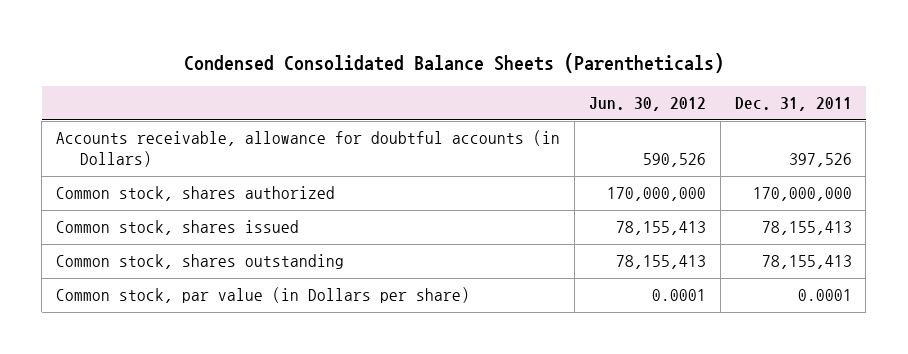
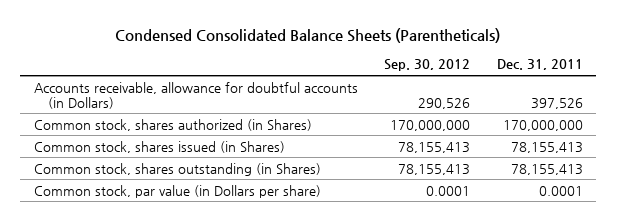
[588,97,706,112] Jun. 30, 2012 -> none
none -> [384,59,471,72] Sep. 30, 2012
[56,186,336,202] Common stock, shares authorized -> [33,118,312,131] Common stock, shares authorized (in Shares)
[56,220,300,236] Common stock, shares issued -> [33,140,285,153] Common stock, shares issued (in Shares)
[56,254,345,270] Common stock, shares outstanding -> [33,162,321,176] Common stock, shares outstanding (in Shares)

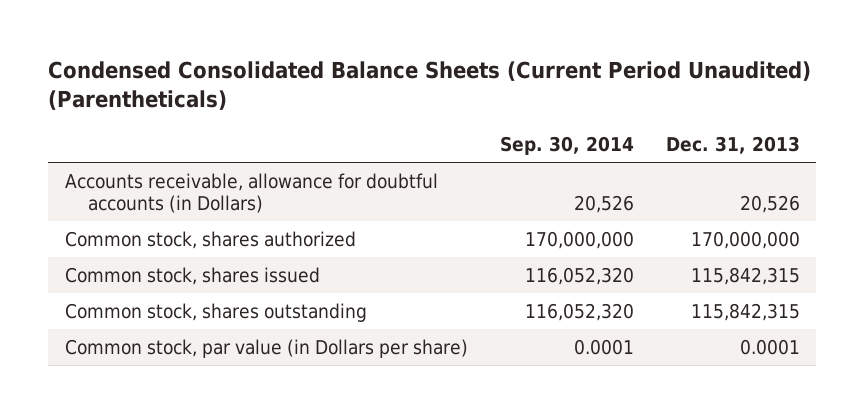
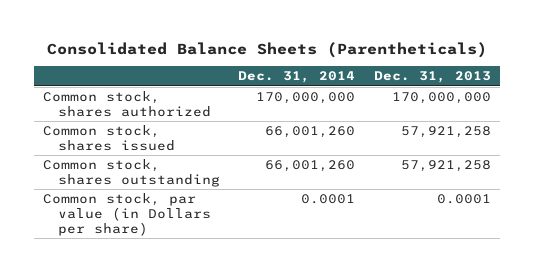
[48,60,812,111] Condensed Consolidated Balance Sheets (Current Period Unaudited) (Parentheticals) -> [46,41,487,58] Consolidated Balance Sheets (Parentheticals)
[499,136,634,156] Sep. 30, 2014 -> none
none -> [238,71,356,84] Dec. 31, 2014
[64,172,438,213] Accounts receivable, allowance for doubtful accounts (in Dollars) -> none
[691,266,801,285] 115,842,315 -> [400,126,491,139] 57,921,258
[691,302,801,321] 115,842,315 -> [400,160,491,173] 57,921,258

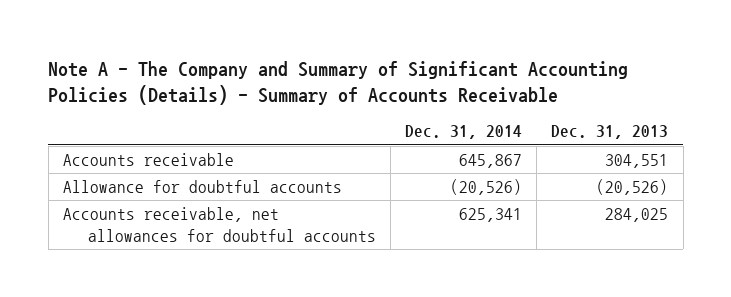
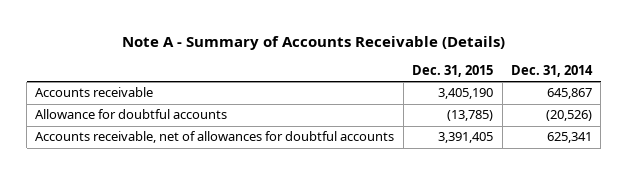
[48,60,629,105] Note A - The Company and Summary of Significant Accounting Policies (Details) - Summary of Accounts Receivable -> [121,35,505,50] Note A - Summary of Accounts Receivable (Details)
[551,125,669,140] Dec. 31, 2013 -> none
none -> [412,64,494,77] Dec. 31, 2015
[62,207,377,242] Accounts receivable, net allowances for doubtful accounts -> [35,131,395,144] Accounts receivable, net of allowances for doubtful accounts

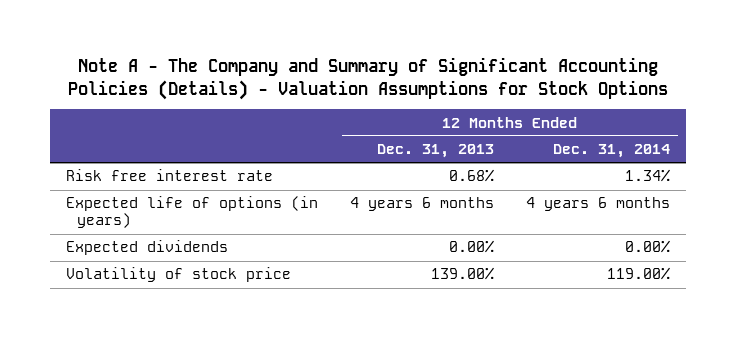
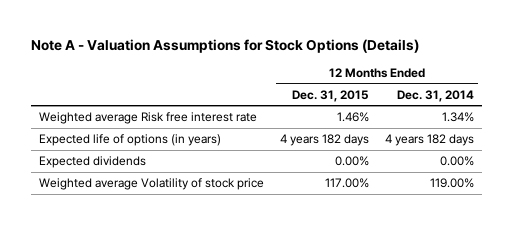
[68,57,669,100] Note A - The Company and Summary of Significant Accounting Policies (Details) - Valuation Assumptions for Stock Options -> [31,39,420,54] Note A - Valuation Assumptions for Stock Options (Details)
[377,144,495,159] Dec. 31, 2013 -> none
none -> [292,89,370,102] Dec. 31, 2015
[65,169,273,182] Risk free interest rate -> [39,112,258,125] Weighted average Risk free interest rate
[526,197,671,212] 4 years 6 months -> [385,134,475,147] 4 years 182 days
[65,267,291,283] Volatility of stock price -> [39,178,265,191] Weighted average Volatility of stock price

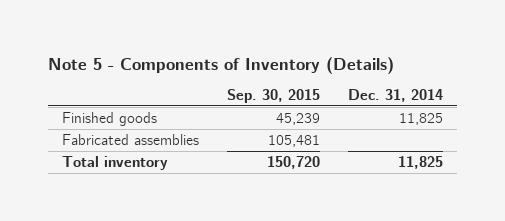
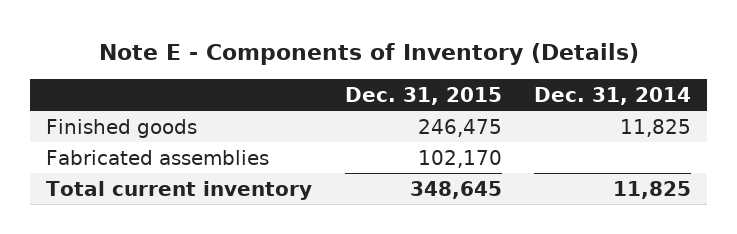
[47,56,394,74] Note 5 - Components of Inventory (Details) -> [98,42,639,65] Note E - Components of Inventory (Details)
[227,89,321,104] Sep. 30, 2015 -> none
none -> [344,86,502,105] Dec. 31, 2015
[61,155,168,170] Total inventory -> [46,180,313,200] Total current inventory

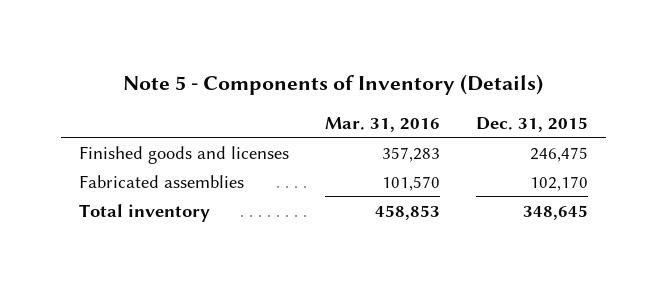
[98,42,639,65] Note E - Components of Inventory (Details) -> [123,73,544,95] Note 5 - Components of Inventory (Details)
[534,86,692,105] Dec. 31, 2014 -> none
none -> [324,116,440,132] Mar. 31, 2016
[46,118,198,138] Finished goods -> [78,145,289,164] Finished goods and licenses
[46,180,313,200] Total current inventory -> [78,203,210,222] Total inventory

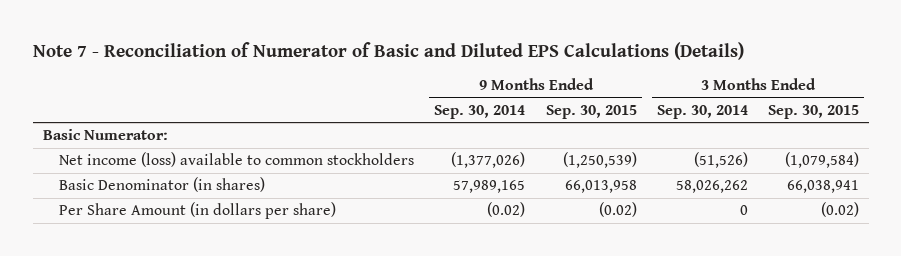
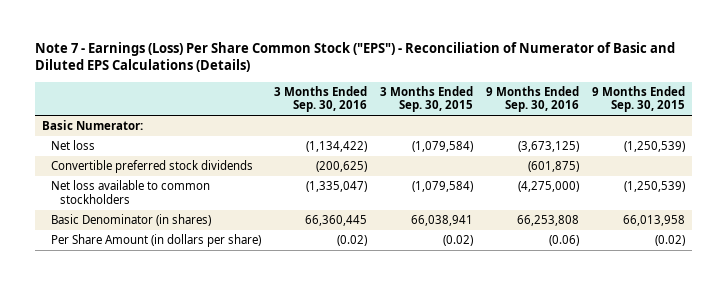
[32,42,744,61] Note 7 - Reconciliation of Numerator of Basic and Diluted EPS Calculations (Details) -> [34,41,675,73] Note 7 - Earnings (Loss) Per Share Common Stock ("EPS") - Reconciliation of Numerator of Basic and Diluted EPS Calculations (Details)
[434,105,526,120] Sep. 30, 2014 -> none
[656,105,748,120] Sep. 30, 2014 -> none
none -> [274,85,368,113] 3 Months Ended Sep. 30, 2016
none -> [486,85,580,113] 9 Months Ended Sep. 30, 2016
none -> [50,140,95,151] Net loss
none -> [50,160,253,174] Convertible preferred stock dividends
[59,152,415,168] Net income (loss) available to common stockholders -> [50,180,210,204] Net loss available to common stockholders

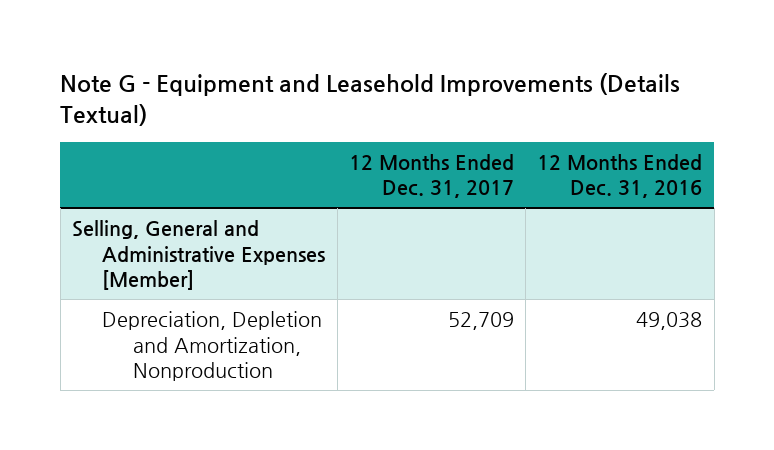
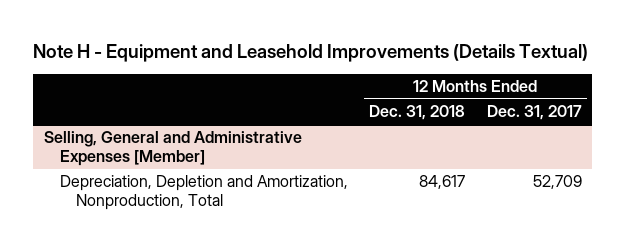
[60,73,681,126] Note G - Equipment and Leasehold Improvements (Details Textual) -> [33,44,589,63] Note H - Equipment and Leasehold Improvements (Details Textual)
[537,153,703,199] 12 Months Ended Dec. 31, 2016 -> none
none -> [369,105,466,121] Dec. 31, 2018
[102,310,323,382] Depreciation, Depletion and Amortization, Nonproduction -> [60,175,349,211] Depreciation, Depletion and Amortization, Nonproduction, Total

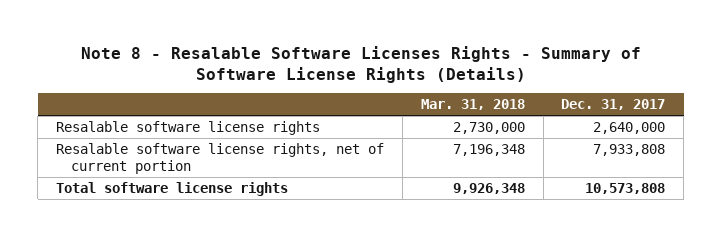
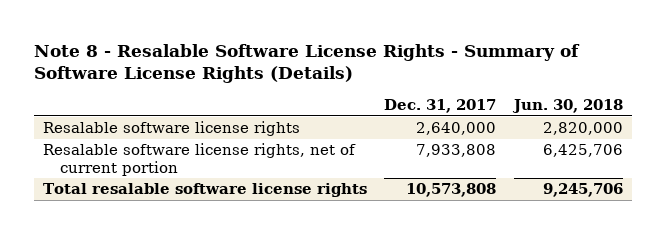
[80,45,641,83] Note 8 - Resalable Software Licenses Rights - Summary of Software License Rights (Details) -> [34,43,581,84] Note 8 - Resalable Software License Rights - Summary of Software License Rights (Details)
[420,99,525,111] Mar. 31, 2018 -> none
none -> [511,98,623,113] Jun. 30, 2018
[56,181,289,196] Total software license rights -> [43,183,368,198] Total resalable software license rights

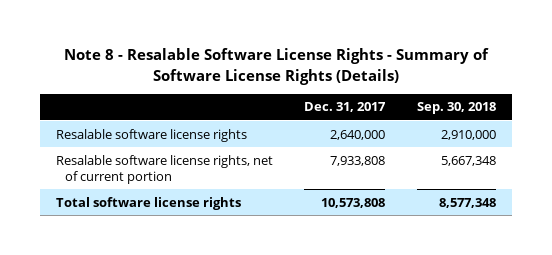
[511,98,623,113] Jun. 30, 2018 -> none
none -> [417,102,497,115] Sep. 30, 2018
[43,183,368,198] Total resalable software license rights -> [55,196,241,210] Total software license rights

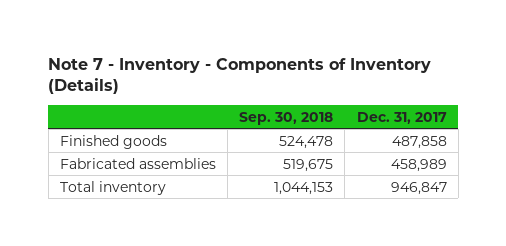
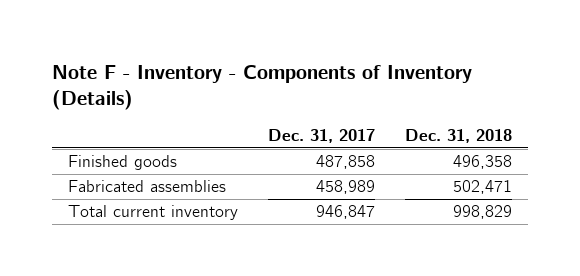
[48,57,432,95] Note 7 - Inventory - Components of Inventory (Details) -> [52,64,473,111] Note F - Inventory - Components of Inventory (Details)
[239,111,334,125] Sep. 30, 2018 -> none
none -> [405,128,513,143] Dec. 31, 2018
[59,180,166,195] Total inventory -> [67,205,238,221] Total current inventory

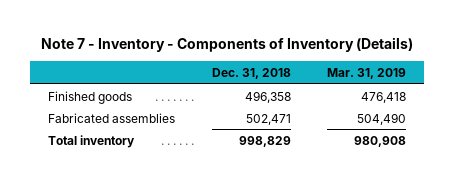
[52,64,473,111] Note F - Inventory - Components of Inventory (Details) -> [41,37,414,53] Note 7 - Inventory - Components of Inventory (Details)
[268,128,376,143] Dec. 31, 2017 -> none
none -> [326,67,406,79] Mar. 31, 2019
[67,205,238,221] Total current inventory -> [48,134,136,148] Total inventory

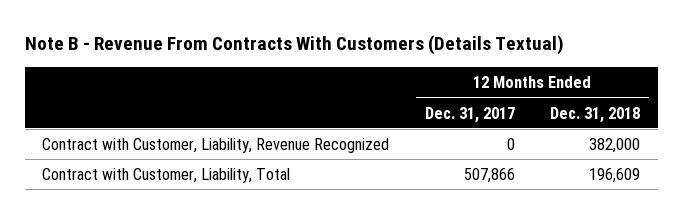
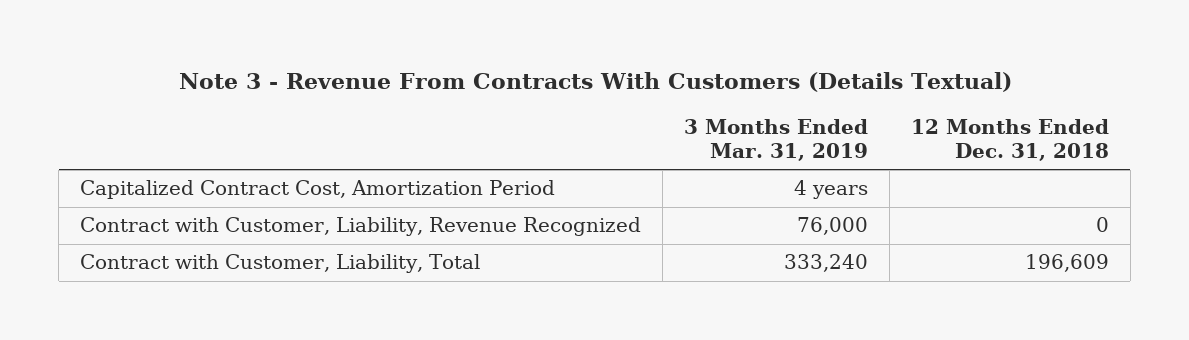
[24,35,564,56] Note B - Revenue From Contracts With Customers (Details Textual) -> [178,71,1012,92] Note 3 - Revenue From Contracts With Customers (Details Textual)
[424,106,515,123] Dec. 31, 2017 -> none
none -> [684,118,869,161] 3 Months Ended Mar. 31, 2019
none -> [80,180,556,200] Capitalized Contract Cost, Amortization Period
[589,138,641,154] 382,000 -> [1095,217,1109,233] 0

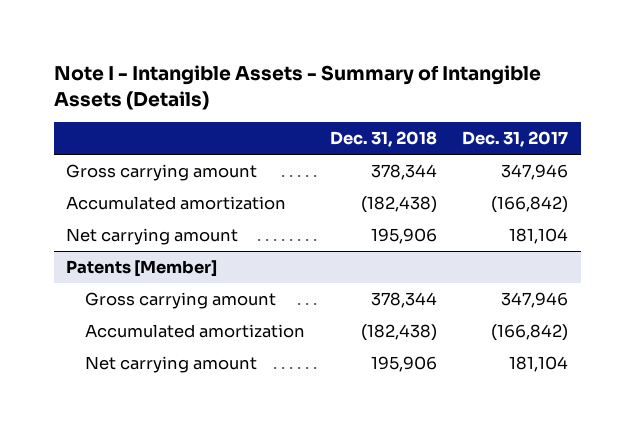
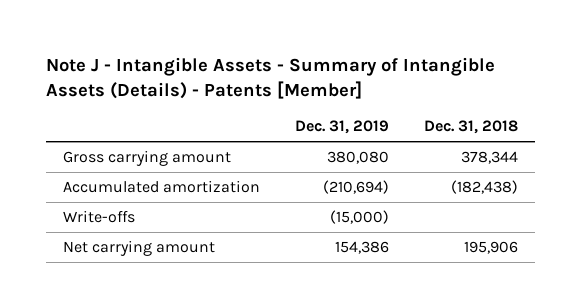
[53,64,541,110] Note I - Intangible Assets - Summary of Intangible Assets (Details) -> [46,56,496,99] Note J - Intangible Assets - Summary of Intangible Assets (Details) - Patents [Member]
[462,131,569,148] Dec. 31, 2017 -> none
none -> [294,120,389,135] Dec. 31, 2019
[66,228,239,246] Net carrying amount -> none
[66,260,218,278] Patents [Member] -> none
[84,292,276,310] Gross carrying amount -> none
[84,324,305,339] Accumulated amortization -> none
none -> [63,209,136,223] Write-offs

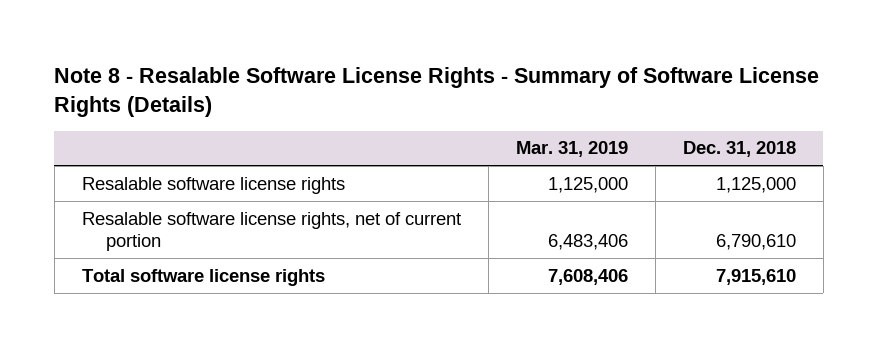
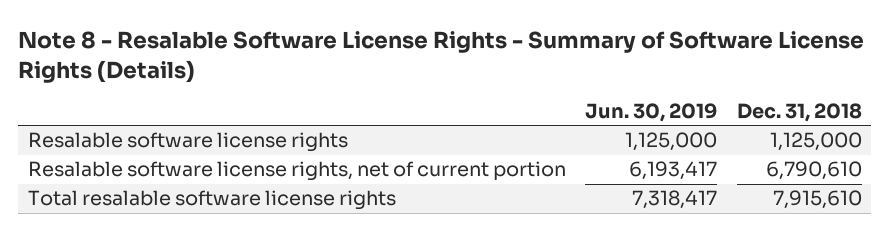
[515,141,628,158] Mar. 31, 2019 -> none
none -> [585,103,718,123] Jun. 30, 2019
[81,268,325,286] Total software license rights -> [27,190,396,211] Total resalable software license rights

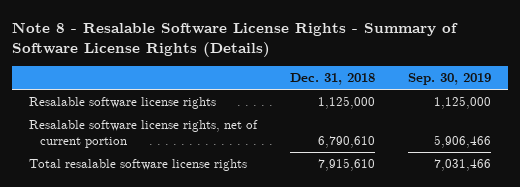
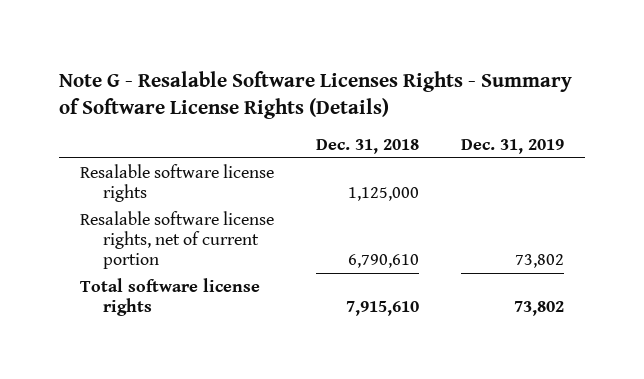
[12,21,459,58] Note 8 - Resalable Software License Rights - Summary of Software License Rights (Details) -> [59,70,573,120] Note G - Resalable Software Licenses Rights - Summary of Software License Rights (Details)
[408,73,492,86] Sep. 30, 2019 -> none
none -> [461,139,565,155] Dec. 31, 2019
[28,158,247,171] Total resalable software license rights -> [80,277,261,317] Total software license rights

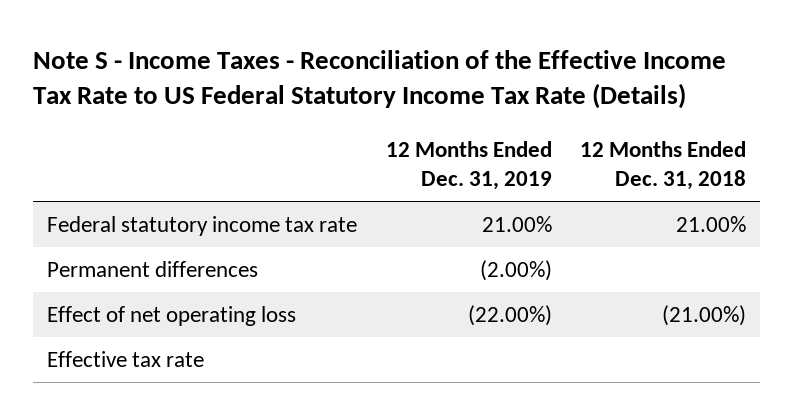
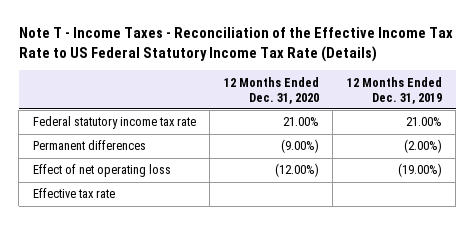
[33,49,727,110] Note S - Income Taxes - Reconciliation of the Effective Income Tax Rate to US Federal Statutory Income Tax Rate (Details) -> [18,27,453,62] Note T - Income Taxes - Reconciliation of the Effective Income Tax Rate to US Federal Statutory Income Tax Rate (Details)
[579,141,746,191] 12 Months Ended Dec. 31, 2018 -> none
none -> [223,76,319,104] 12 Months Ended Dec. 31, 2020
[467,305,552,327] (22.00%) -> [397,163,442,178] (19.00%)

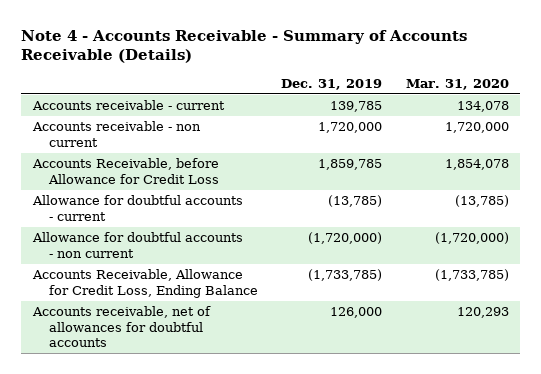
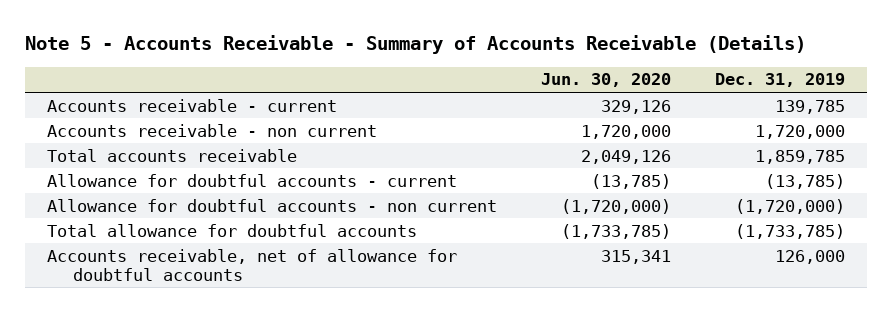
[21,29,468,63] Note 4 - Accounts Receivable - Summary of Accounts Receivable (Details) -> [24,35,806,55] Note 5 - Accounts Receivable - Summary of Accounts Receivable (Details)
[405,78,509,90] Mar. 31, 2020 -> none
none -> [541,73,672,88] Jun. 30, 2020
[31,158,220,184] Accounts Receivable, before Allowance for Credit Loss -> [47,148,298,162] Total accounts receivable
[31,269,259,298] Accounts Receivable, Allowance for Credit Loss, Ending Balance -> [47,223,418,237] Total allowance for doubtful accounts
[31,306,211,348] Accounts receivable, net of allowances for doubtful accounts -> [47,248,458,281] Accounts receivable, net of allowance for doubtful accounts

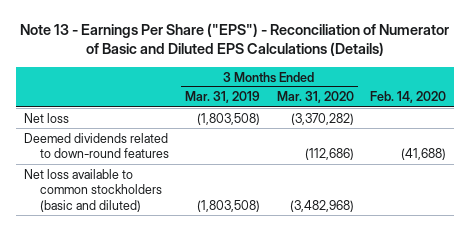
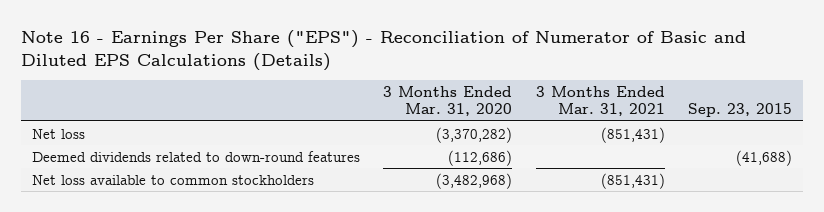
[19,22,449,57] Note 13 - Earnings Per Share ("EPS") - Reconciliation of Numerator of Basic and Diluted EPS Calculations (Details) -> [20,30,746,71] Note 16 - Earnings Per Share ("EPS") - Reconciliation of Numerator of Basic and Diluted EPS Calculations (Details)
[185,91,261,104] Mar. 31, 2019 -> none
[370,91,447,104] Feb. 14, 2020 -> none
none -> [535,85,665,117] 3 Months Ended Mar. 31, 2021
none -> [687,103,792,118] Sep. 23, 2015
[23,168,162,212] Net loss available to common stockholders (basic and diluted) -> [32,174,315,185] Net loss available to common stockholders

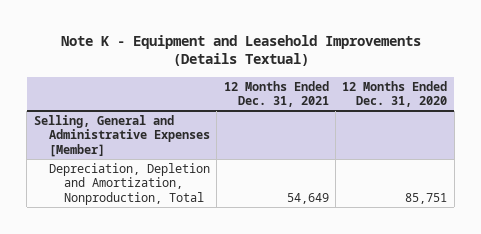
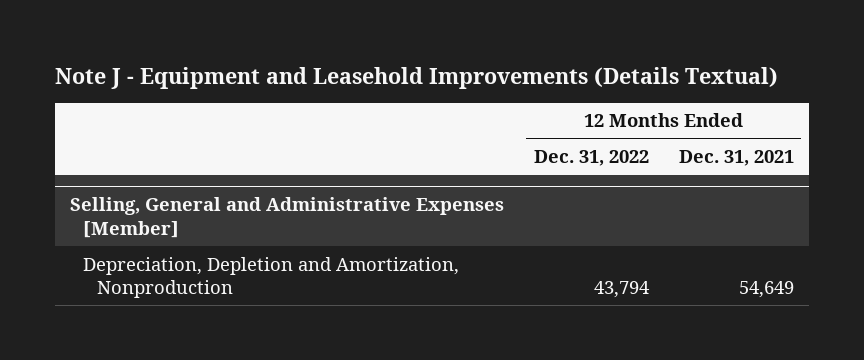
[60,34,421,67] Note K - Equipment and Leasehold Improvements (Details Textual) -> [55,67,779,90] Note J - Equipment and Leasehold Improvements (Details Textual)
[342,80,448,108] 12 Months Ended Dec. 31, 2020 -> none
none -> [533,150,649,167] Dec. 31, 2022
[48,163,210,205] Depreciation, Depletion and Amortization, Nonproduction, Total -> [83,256,460,298] Depreciation, Depletion and Amortization, Nonproduction

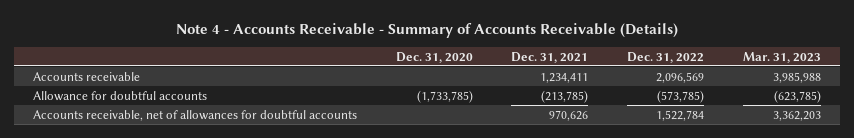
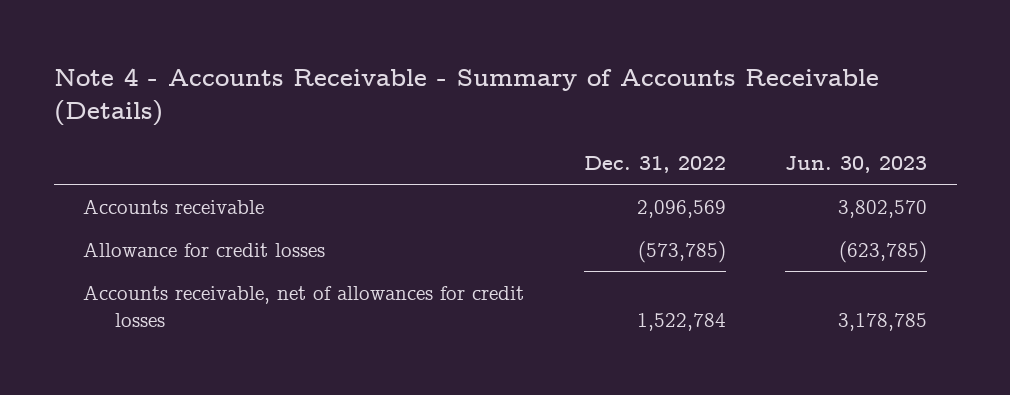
[395,51,473,63] Dec. 31, 2020 -> none
[511,51,589,63] Dec. 31, 2021 -> none
[742,51,821,63] Mar. 31, 2023 -> none
none -> [784,155,927,173] Jun. 30, 2023
[32,90,207,101] Allowance for doubtful accounts -> [83,242,326,258] Allowance for credit losses
[32,109,357,121] Accounts receivable, net of allowances for doubtful accounts -> [83,285,525,327] Accounts receivable, net of allowances for credit losses

